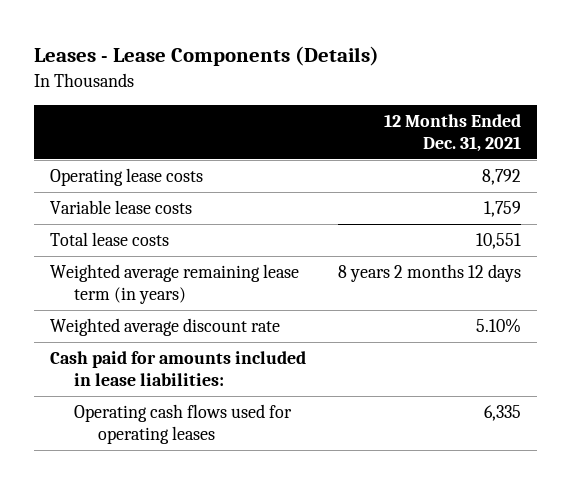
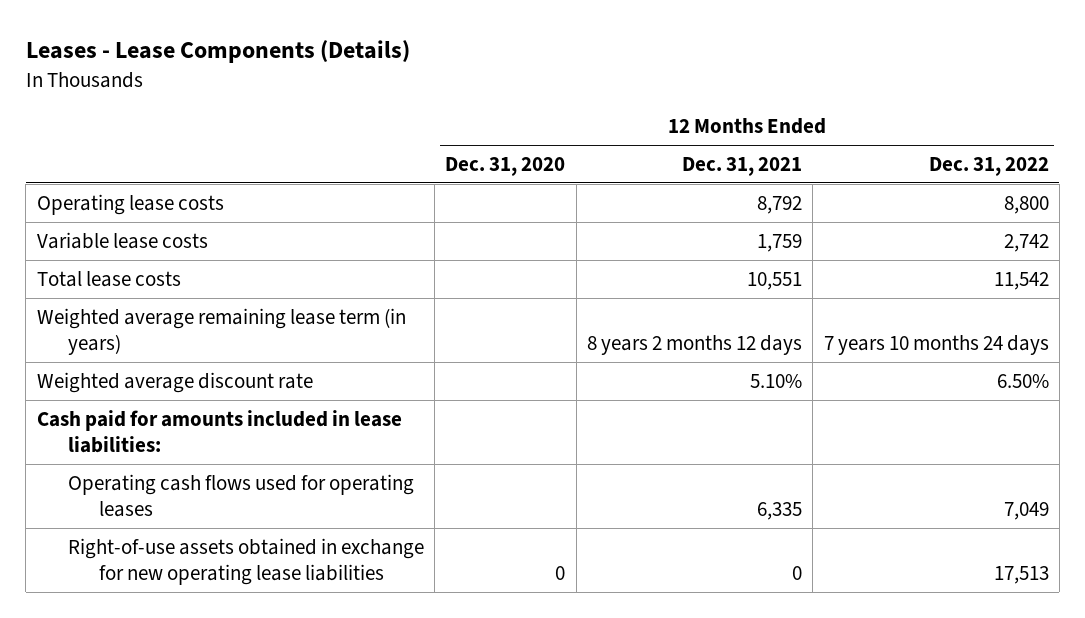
none -> [445,156,566,176] Dec. 31, 2020
none -> [928,156,1049,176] Dec. 31, 2022
none -> [67,537,424,585] Right-of-use assets obtained in exchange for new operating lease liabilities

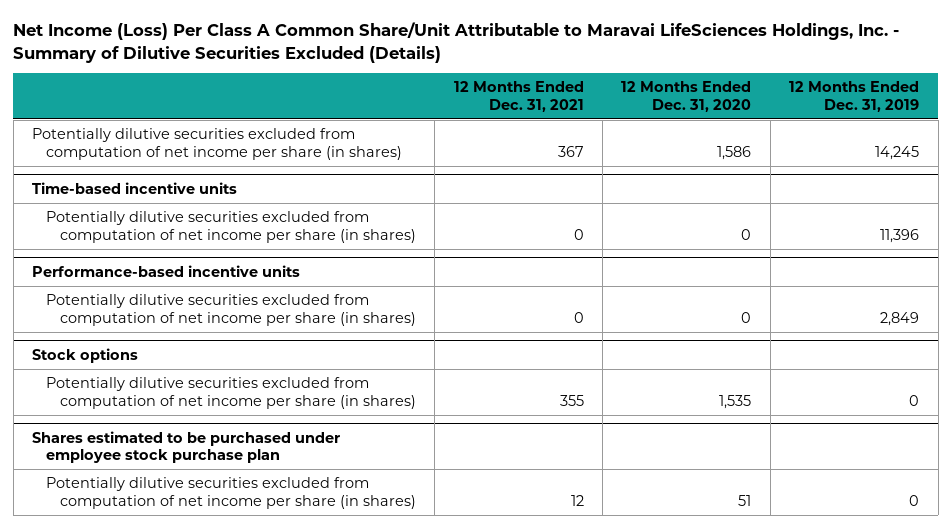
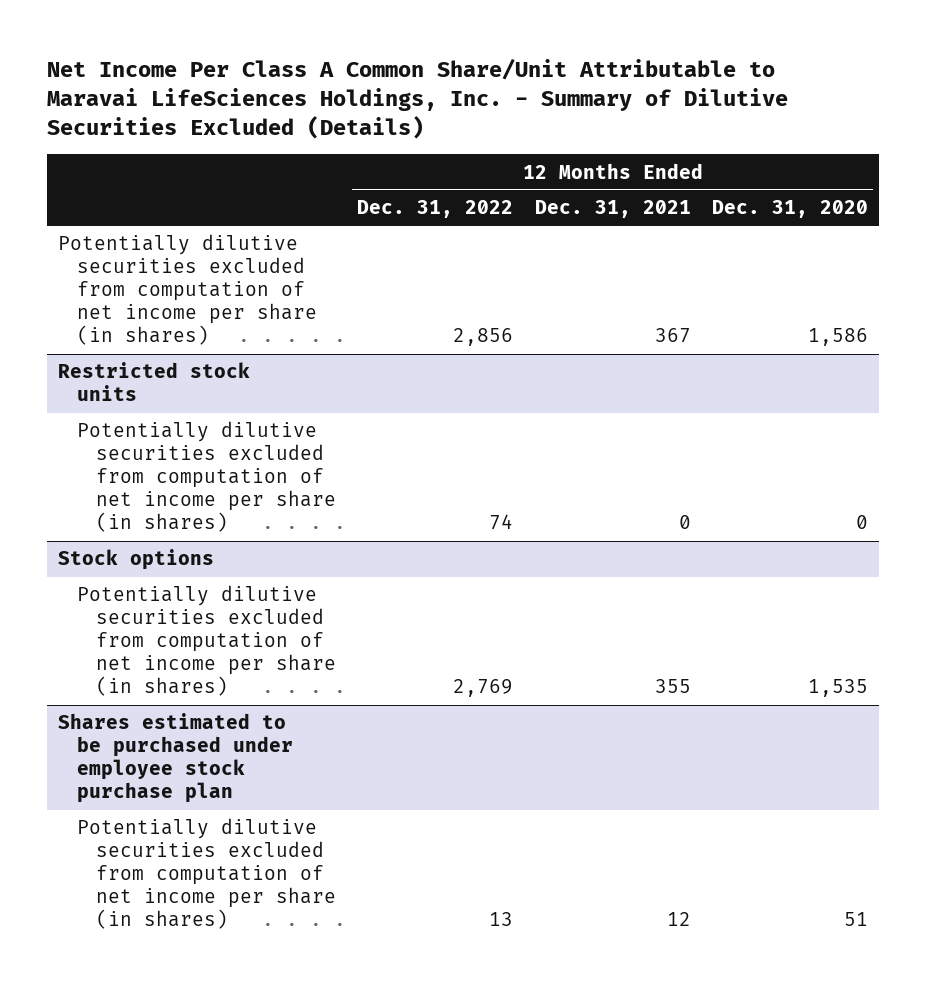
[13,21,900,63] Net Income (Loss) Per Class A Common Share/Unit Attributable to Maravai LifeSciences Holdings, Inc. - Summary of Dilutive Securities Excluded (Details) -> [47,57,789,140] Net Income Per Class A Common Share/Unit Attributable to Maravai LifeSciences Holdings, Inc. - Summary of Dilutive Securities Excluded (Details)
[789,81,920,112] 12 Months Ended Dec. 31, 2019 -> none
none -> [357,200,514,219] Dec. 31, 2022
[32,181,238,194] Time-based incentive units -> none
[46,211,416,243] Potentially dilutive securities excluded from computation of net income per share (in shares) -> none
[32,264,301,277] Performance-based incentive units -> none
none -> [58,362,251,402] Restricted stock units

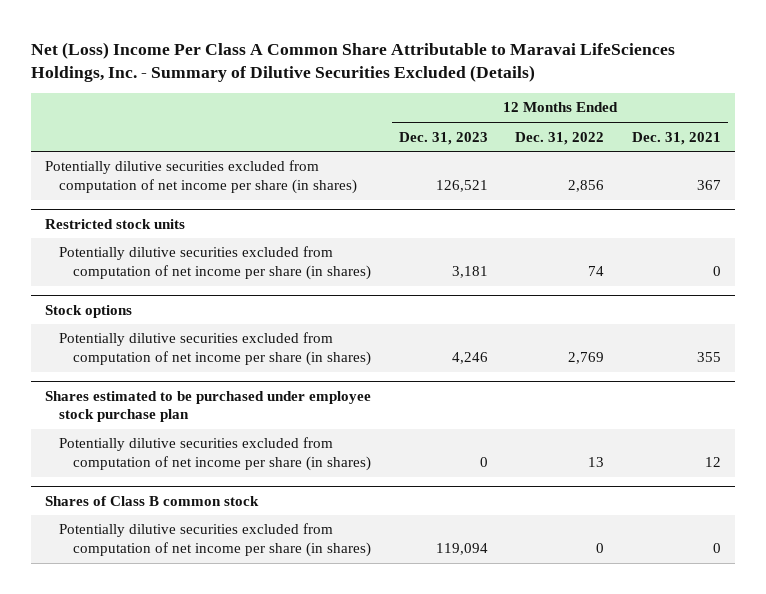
[47,57,789,140] Net Income Per Class A Common Share/Unit Attributable to Maravai LifeSciences Holdings, Inc. - Summary of Dilutive Securities Excluded (Details) -> [31,41,676,83] Net (Loss) Income Per Class A Common Share Attributable to Maravai LifeSciences Holdings, Inc. - Summary of Dilutive Securities Excluded (Details)
[711,200,868,219] Dec. 31, 2020 -> none
none -> [398,131,488,145] Dec. 31, 2023
none -> [45,495,260,506] Shares of Class B common stock
none -> [58,523,371,558] Potentially dilutive securities excluded from computation of net income per share (in shares)

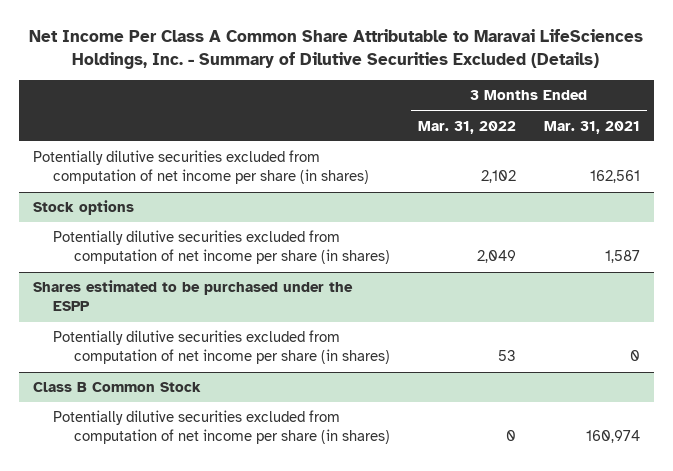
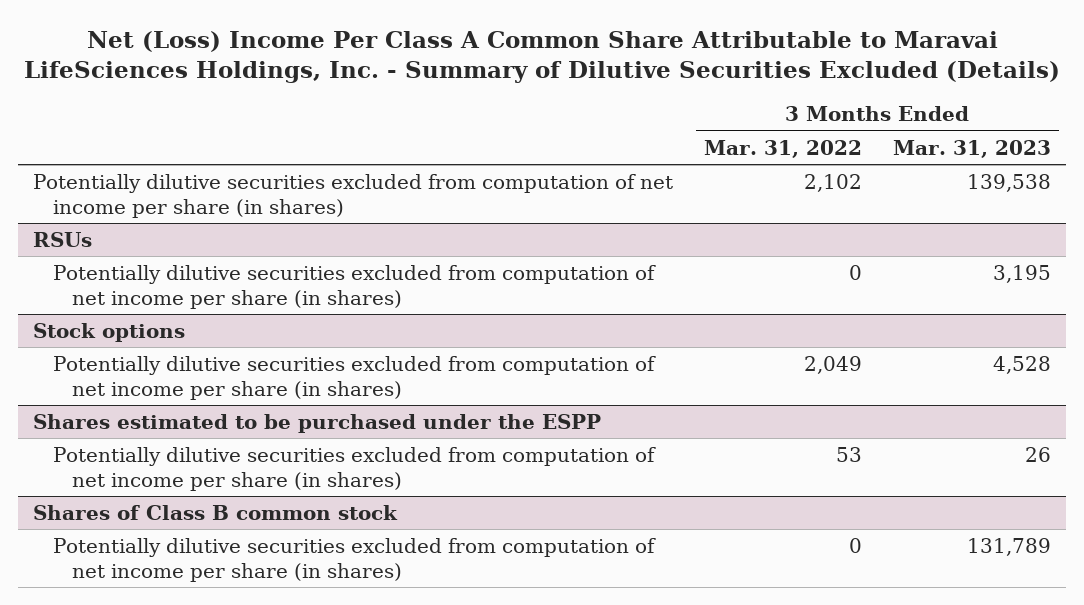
[29,29,644,70] Net Income Per Class A Common Share Attributable to Maravai LifeSciences Holdings, Inc. - Summary of Dilutive Securities Excluded (Details) -> [23,30,1060,84] Net (Loss) Income Per Class A Common Share Attributable to Maravai LifeSciences Holdings, Inc. - Summary of Dilutive Securities Excluded (Details)
[543,120,640,134] Mar. 31, 2021 -> none
none -> [892,139,1051,158] Mar. 31, 2023
none -> [33,231,93,247] RSUs
none -> [52,264,656,309] Potentially dilutive securities excluded from computation of net income per share (in shares)
[32,382,201,393] Class B Common Stock -> [33,504,399,520] Shares of Class B common stock

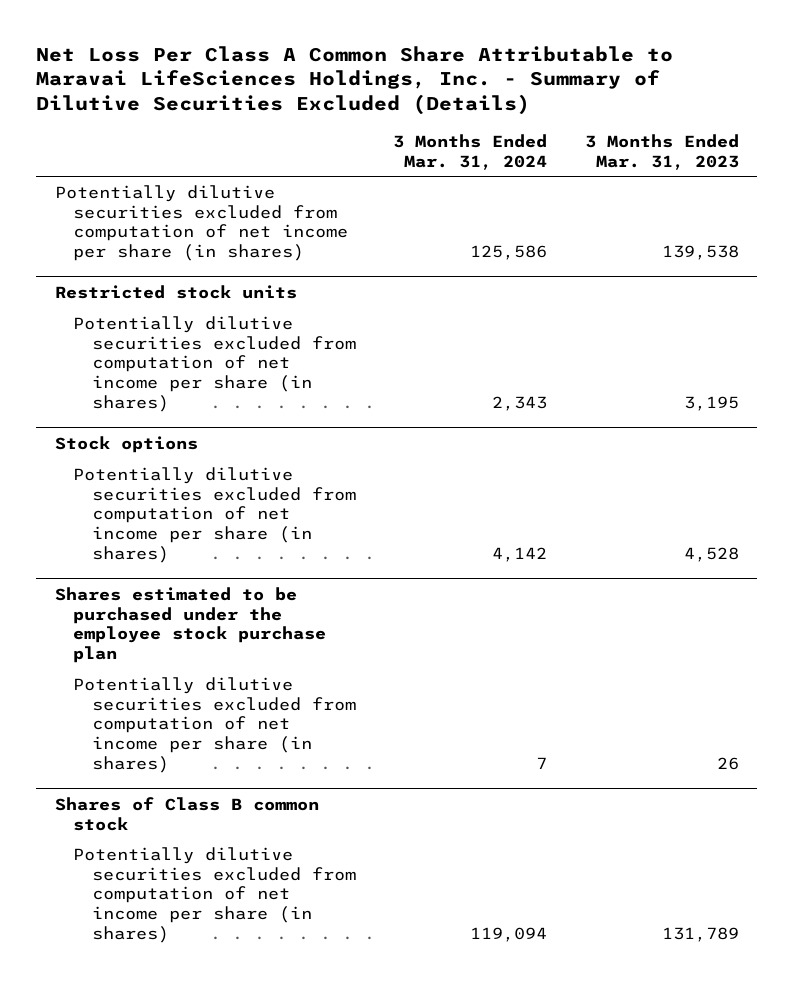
[23,30,1060,84] Net (Loss) Income Per Class A Common Share Attributable to Maravai LifeSciences Holdings, Inc. - Summary of Dilutive Securities Excluded (Details) -> [35,45,673,115] Net Loss Per Class A Common Share Attributable to Maravai LifeSciences Holdings, Inc. - Summary of Dilutive Securities Excluded (Details)
[703,139,862,158] Mar. 31, 2022 -> none
none -> [393,133,548,170] 3 Months Ended Mar. 31, 2024
[33,231,93,247] RSUs -> [54,284,297,299] Restricted stock units
[33,413,602,433] Shares estimated to be purchased under the ESPP -> [54,586,327,663] Shares estimated to be purchased under the employee stock purchase plan

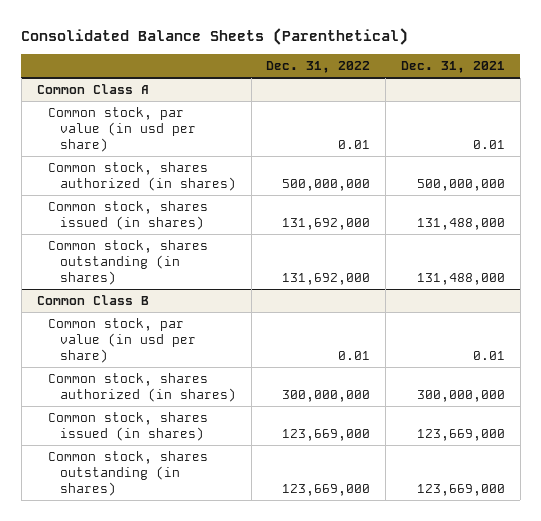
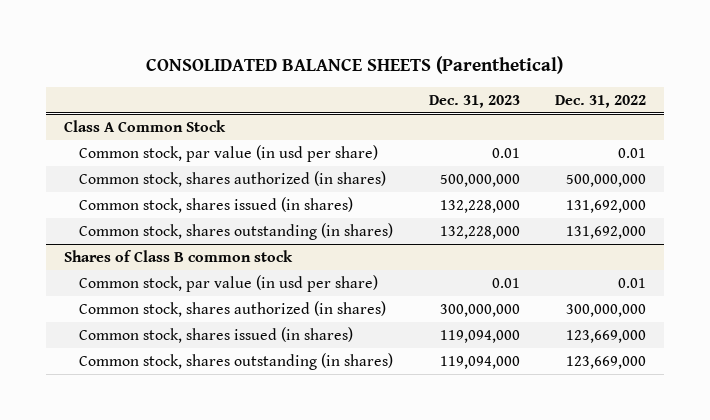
[21,28,409,46] Consolidated Balance Sheets (Parenthetical) -> [146,56,564,75] CONSOLIDATED BALANCE SHEETS (Parenthetical)
[400,61,505,74] Dec. 31, 2021 -> none
none -> [428,94,520,108] Dec. 31, 2023
[36,83,149,94] Common Class A -> [63,119,226,132] Class A Common Stock
[36,294,149,305] Common Class B -> [63,249,293,262] Shares of Class B common stock

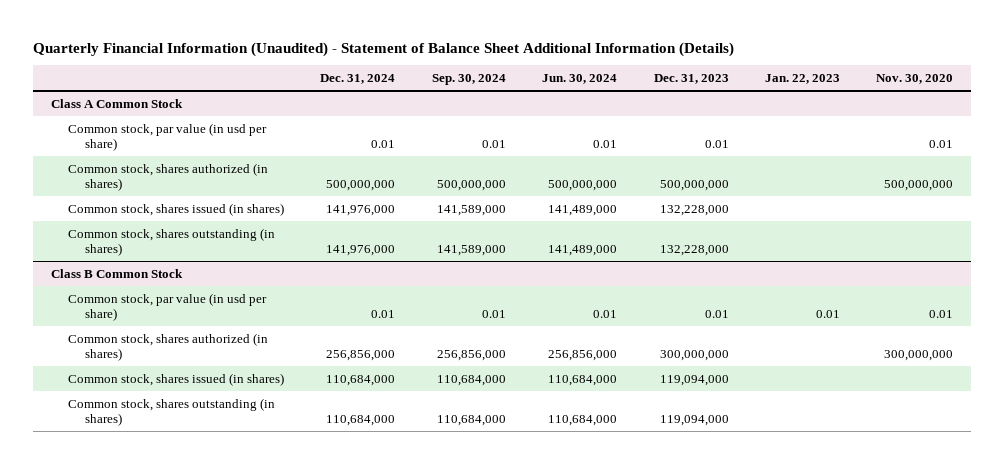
[146,56,564,75] CONSOLIDATED BALANCE SHEETS (Parenthetical) -> [32,41,734,57] Quarterly Financial Information (Unaudited) - Statement of Balance Sheet Additional Information (Details)
[555,94,647,108] Dec. 31, 2022 -> none
none -> [320,73,396,84] Dec. 31, 2024
none -> [431,73,506,85] Sep. 30, 2024
none -> [542,73,618,84] Jun. 30, 2024
none -> [764,73,840,84] Jan. 22, 2023
none -> [876,73,954,84] Nov. 30, 2020
[63,249,293,262] Shares of Class B common stock -> [50,268,183,278] Class B Common Stock

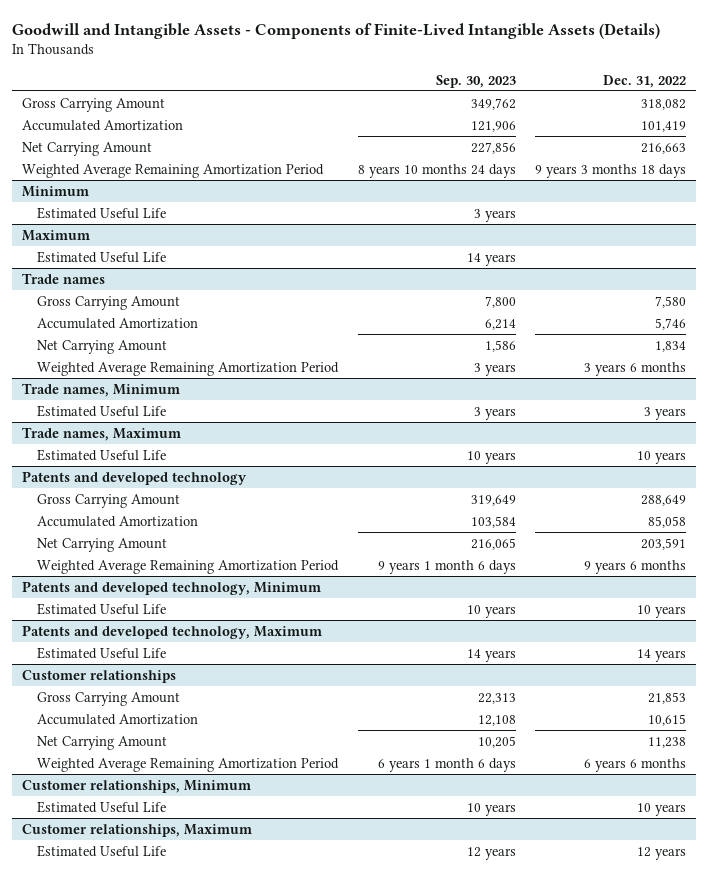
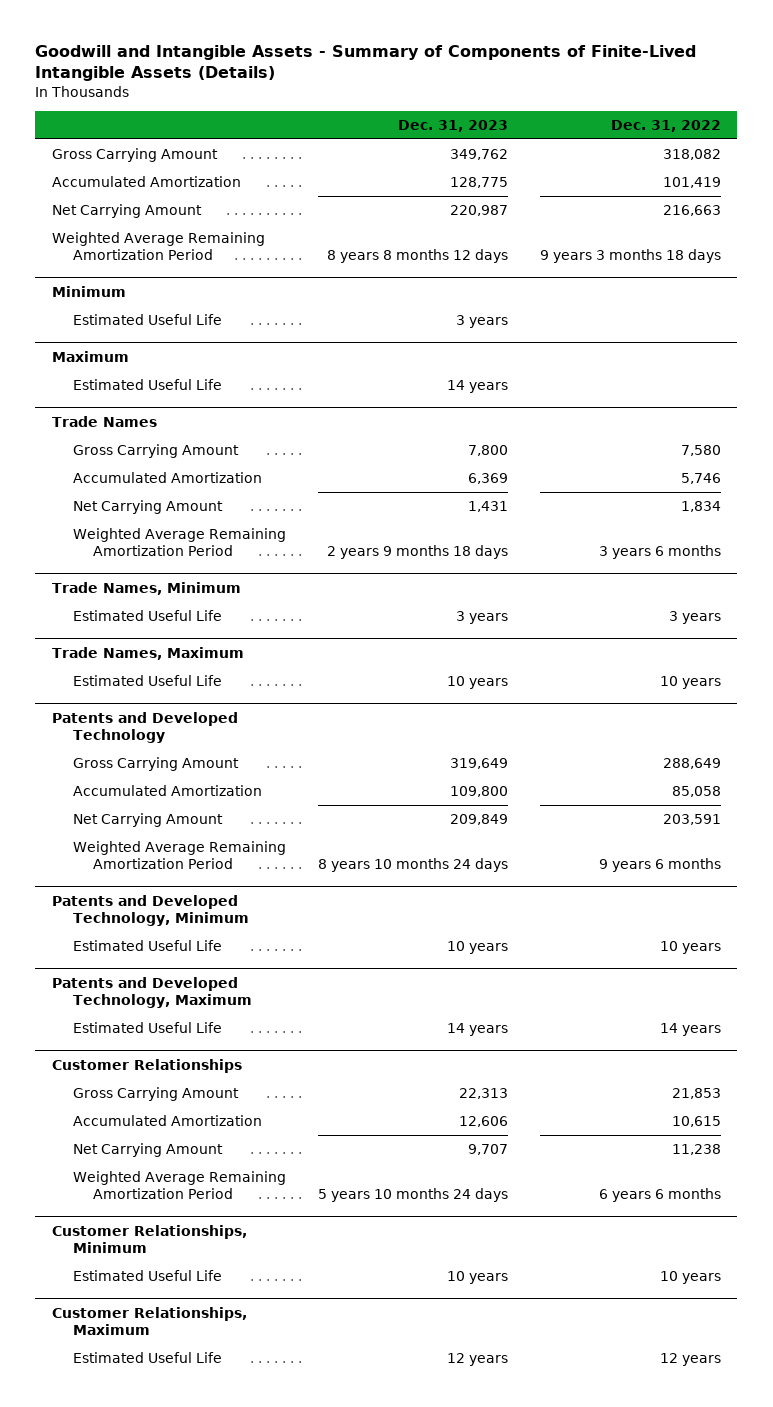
[12,22,661,39] Goodwill and Intangible Assets - Components of Finite-Lived Intangible Assets (Details) -> [35,44,697,82] Goodwill and Intangible Assets - Summary of Components of Finite-Lived Intangible Assets (Details)
[435,74,516,88] Sep. 30, 2023 -> none
none -> [397,119,508,132] Dec. 31, 2023
[21,272,105,284] Trade names -> [51,415,157,427] Trade Names
[21,382,180,397] Trade names, Minimum -> [51,581,241,595] Trade Names, Minimum
[21,426,181,441] Trade names, Maximum -> [51,646,244,660] Trade Names, Maximum
[21,470,247,485] Patents and developed technology -> [51,711,238,744] Patents and Developed Technology
[21,580,321,595] Patents and developed technology, Minimum -> [51,894,249,927] Patents and Developed Technology, Minimum
[21,624,322,639] Patents and developed technology, Maximum -> [51,976,252,1009] Patents and Developed Technology, Maximum
[21,669,176,683] Customer relationships -> [51,1058,242,1073] Customer Relationships
[21,779,251,793] Customer relationships, Minimum -> [51,1224,247,1254] Customer Relationships, Minimum
[21,823,252,837] Customer relationships, Maximum -> [51,1306,247,1336] Customer Relationships, Maximum

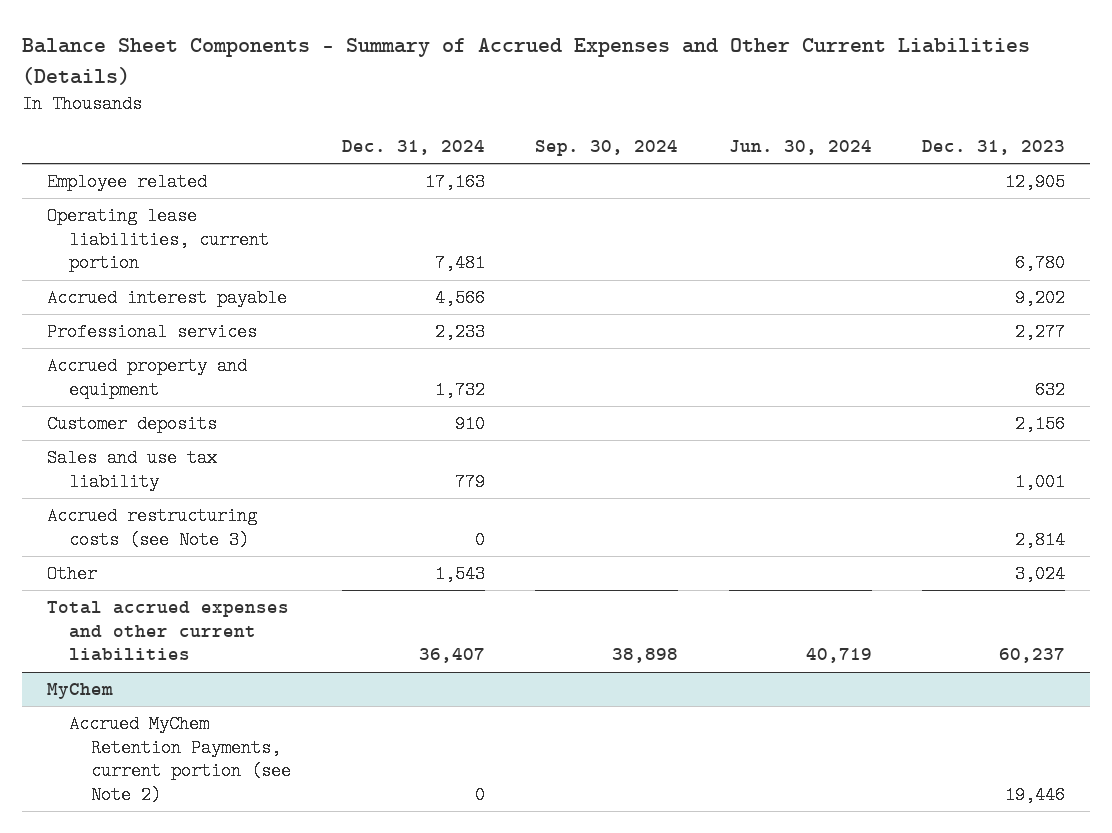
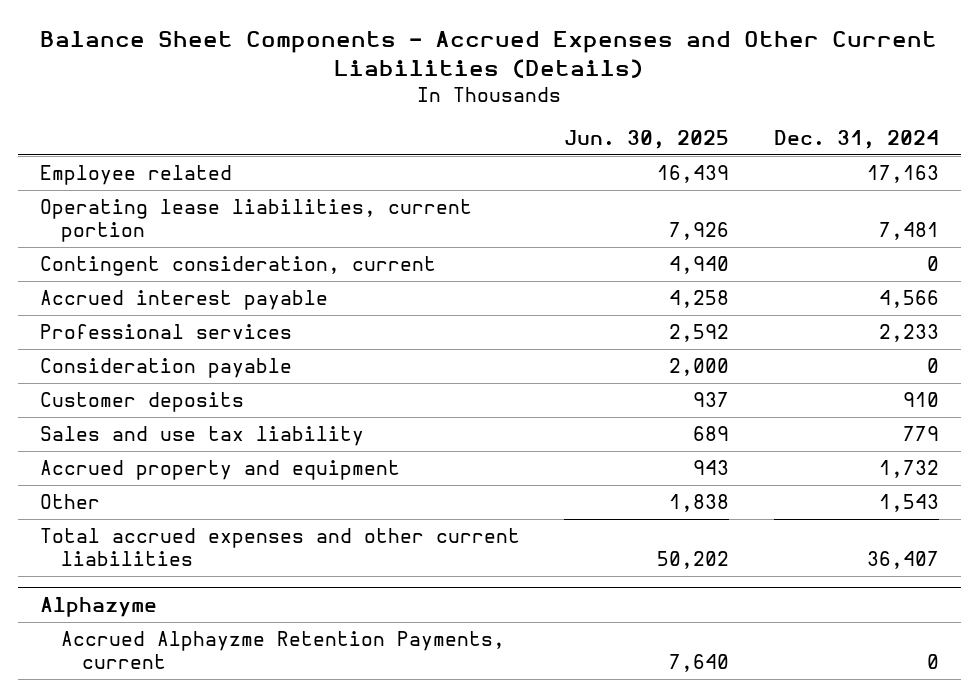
[21,38,1030,85] Balance Sheet Components - Summary of Accrued Expenses and Other Current Liabilities (Details) -> [40,30,938,79] Balance Sheet Components - Accrued Expenses and Other Current Liabilities (Details)
[535,140,679,157] Sep. 30, 2024 -> none
[728,140,872,156] Jun. 30, 2024 -> none
[922,140,1066,156] Dec. 31, 2023 -> none
none -> [564,129,730,149] Jun. 30, 2025
none -> [39,256,436,277] Contingent consideration, current
none -> [39,358,292,379] Consideration payable
[47,507,258,549] Accrued restructuring costs (see Note 3) -> none
[47,357,248,399] Accrued property and equipment -> [39,460,400,481] Accrued property and equipment
[47,683,114,700] MyChem -> none
none -> [39,596,157,617] Alphazyme
[69,715,292,805] Accrued MyChem Retention Payments, current portion (see Note 2) -> [60,631,505,669] Accrued Alphayzme Retention Payments, current

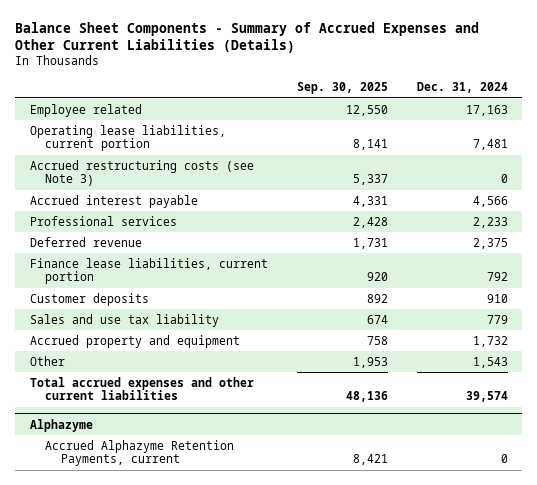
[40,30,938,79] Balance Sheet Components - Accrued Expenses and Other Current Liabilities (Details) -> [15,21,480,54] Balance Sheet Components - Summary of Accrued Expenses and Other Current Liabilities (Details)
[564,129,730,149] Jun. 30, 2025 -> none
none -> [296,82,388,95] Sep. 30, 2025
[39,256,436,277] Contingent consideration, current -> none
none -> [29,159,254,187] Accrued restructuring costs (see Note 3)
[39,358,292,379] Consideration payable -> none
none -> [29,236,142,247] Deferred revenue
none -> [29,257,268,285] Finance lease liabilities, current portion
[866,550,939,569] 36,407 -> [465,391,508,403] 39,574
[60,631,505,669] Accrued Alphayzme Retention Payments, current -> [45,439,235,467] Accrued Alphazyme Retention Payments, current

